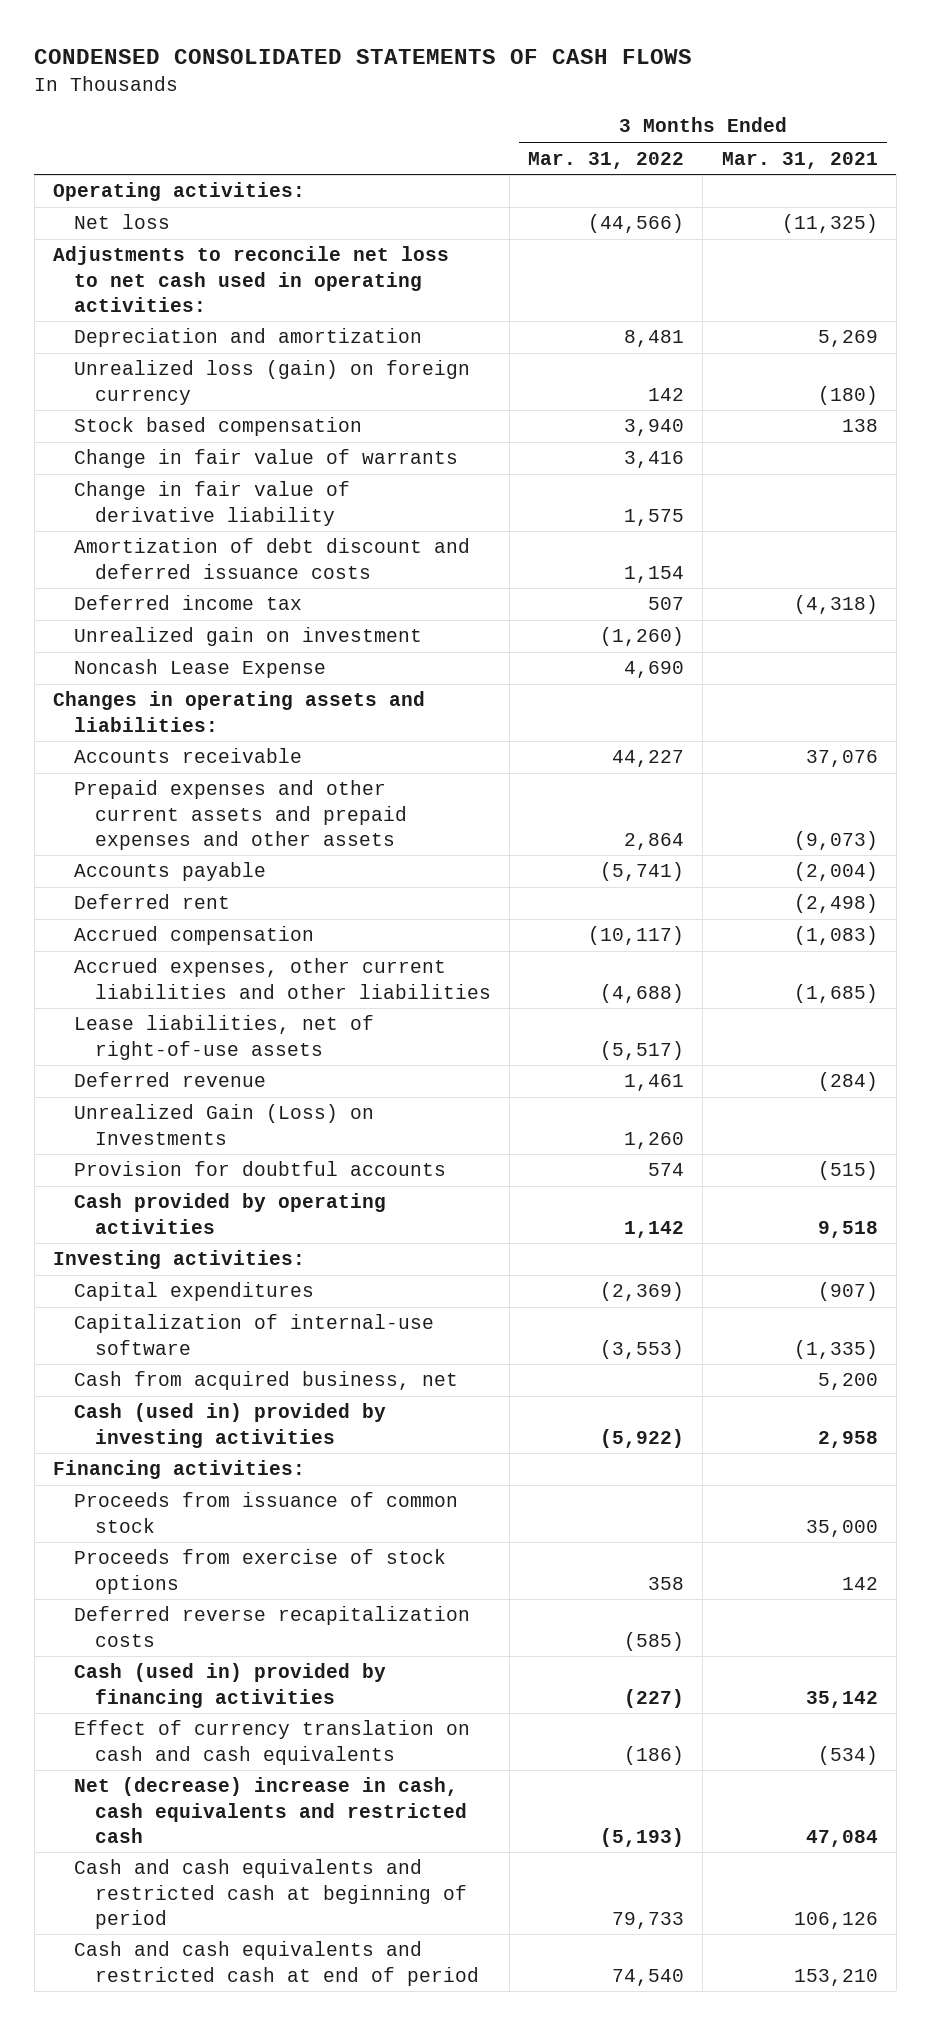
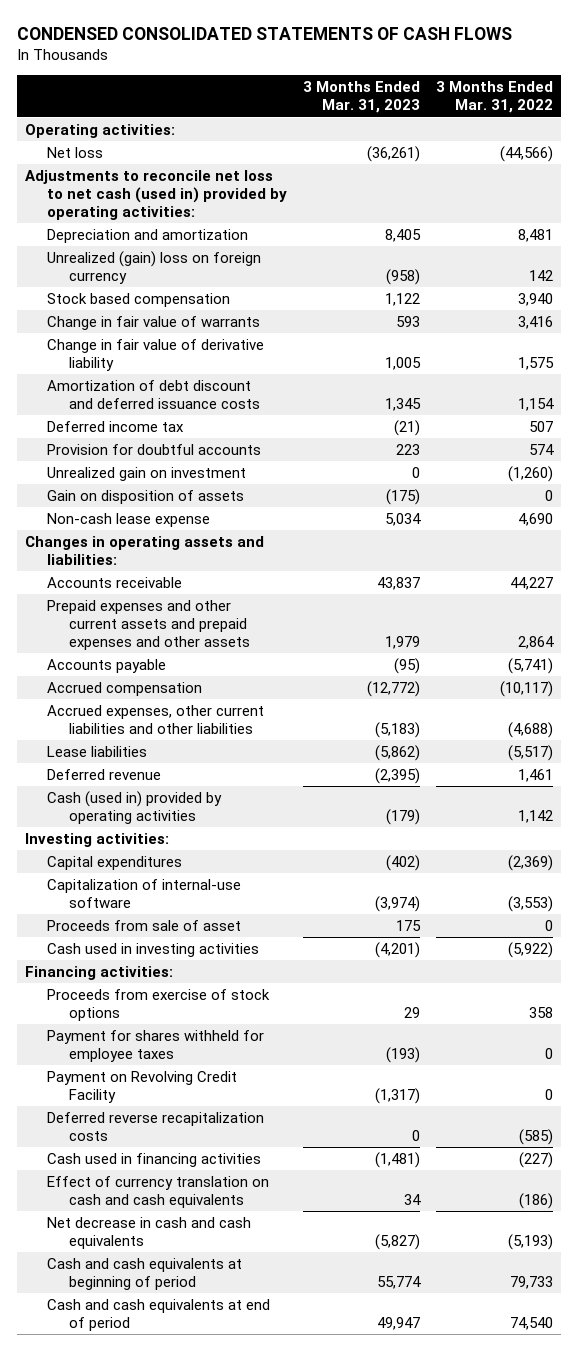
[721,151,878,169] Mar. 31, 2021 -> none
none -> [303,81,421,114] 3 Months Ended Mar. 31, 2023
[52,246,449,312] Adjustments to reconcile net loss to net cash used in operating activities: -> [24,170,287,220] Adjustments to reconcile net loss to net cash (used in) provided by operating activities:
[73,360,470,405] Unrealized loss (gain) on foreign currency -> [46,251,261,284] Unrealized (gain) loss on foreign currency
[73,1161,446,1177] Provision for doubtful accounts -> [46,444,261,456] Provision for doubtful accounts
none -> [46,490,244,505] Gain on disposition of assets
[73,659,326,679] Noncash Lease Expense -> [46,513,210,528] Non-cash lease expense
[73,894,230,910] Deferred rent -> none
[73,1015,374,1060] Lease liabilities, net of right-of-use assets -> [46,746,147,758] Lease liabilities
[73,1104,374,1145] Unrealized Gain (Loss) on Investments -> none
[73,1193,386,1234] Cash provided by operating activities -> [46,791,222,824] Cash (used in) provided by operating activities
[73,1371,458,1391] Cash from acquired business, net -> none
none -> [46,920,241,932] Proceeds from sale of asset
[73,1403,386,1448] Cash (used in) provided by investing activities -> [46,943,259,958] Cash used in investing activities
[73,1492,458,1533] Proceeds from issuance of common stock -> none
none -> [46,1030,264,1062] Payment for shares withheld for employee taxes
none -> [46,1071,237,1103] Payment on Revolving Credit Facility
[73,1663,386,1708] Cash (used in) provided by financing activities -> [46,1153,261,1168] Cash used in financing activities
[73,1777,467,1843] Net (decrease) increase in cash, cash equivalents and restricted cash -> [46,1217,251,1249] Net decrease in cash and cash equivalents
[73,1859,467,1929] Cash and cash equivalents and restricted cash at beginning of period -> [46,1258,242,1290] Cash and cash equivalents at beginning of period
[73,1941,479,1986] Cash and cash equivalents and restricted cash at end of period -> [46,1299,270,1331] Cash and cash equivalents at end of period

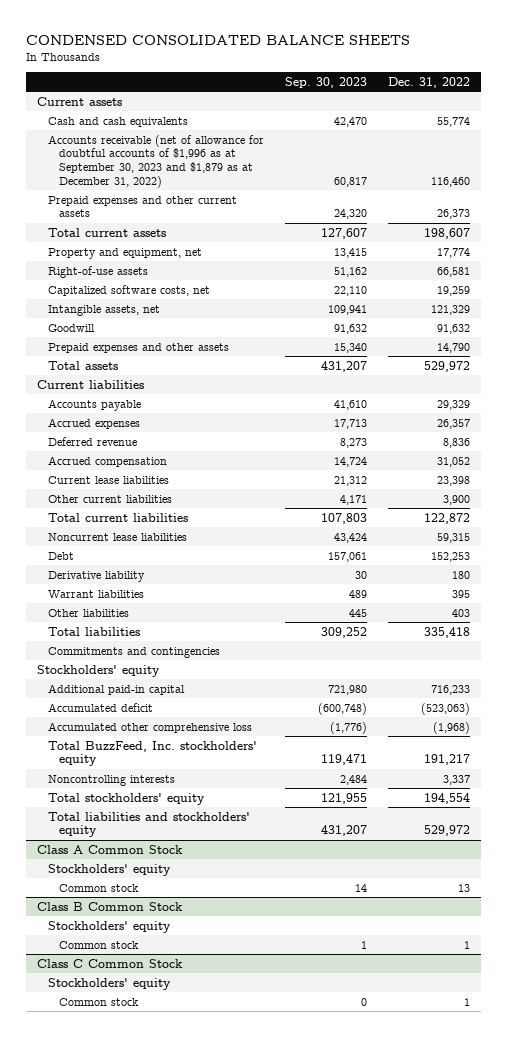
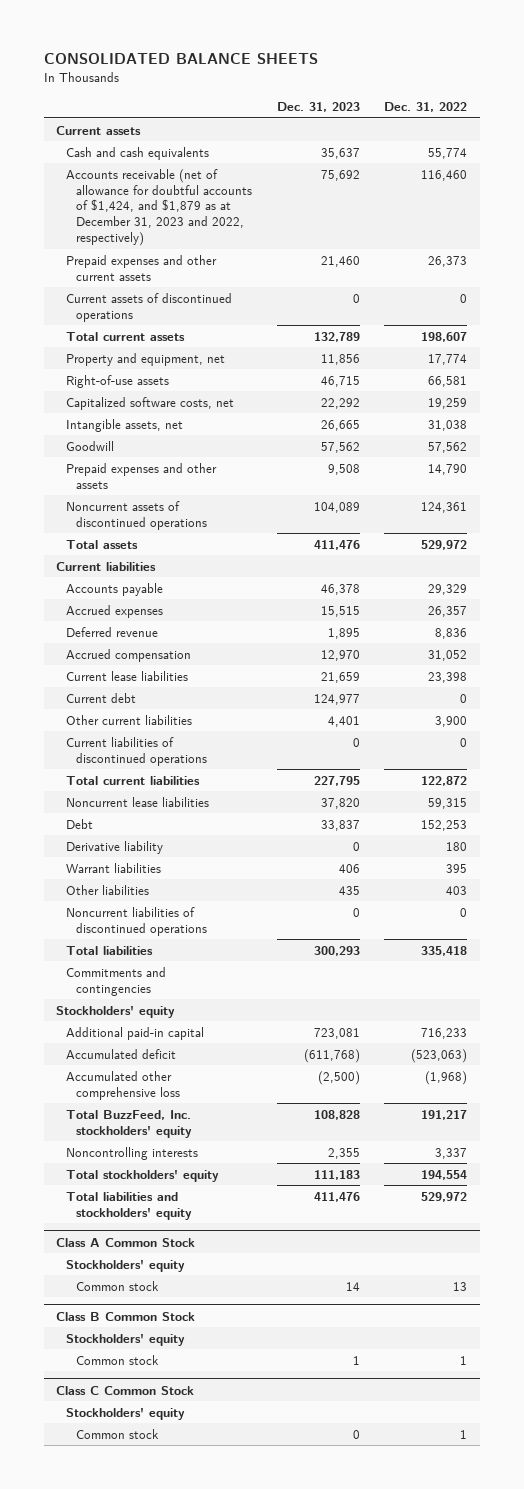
[26,34,411,45] CONDENSED CONSOLIDATED BALANCE SHEETS -> [43,53,318,65] CONSOLIDATED BALANCE SHEETS
[285,77,368,89] Sep. 30, 2023 -> none
none -> [276,102,360,113] Dec. 31, 2023
[47,134,264,188] Accounts receivable (net of allowance for doubtful accounts of $1,996 as at September 30, 2023 and $1,879 as at December 31, 2022) -> [66,168,253,247] Accounts receivable (net of allowance for doubtful accounts of $1,424, and $1,879 as at December 31, 2023 and 2022, respectively)
none -> [66,292,233,322] Current assets of discontinued operations
[431,304,471,315] 121,329 -> [428,419,468,431] 31,038
[437,323,471,334] 91,632 -> [428,441,468,453] 57,562
none -> [66,500,208,530] Noncurrent assets of discontinued operations
none -> [66,692,137,703] Current debt
none -> [66,736,208,766] Current liabilities of discontinued operations
none -> [66,906,208,936] Noncurrent liabilities of discontinued operations

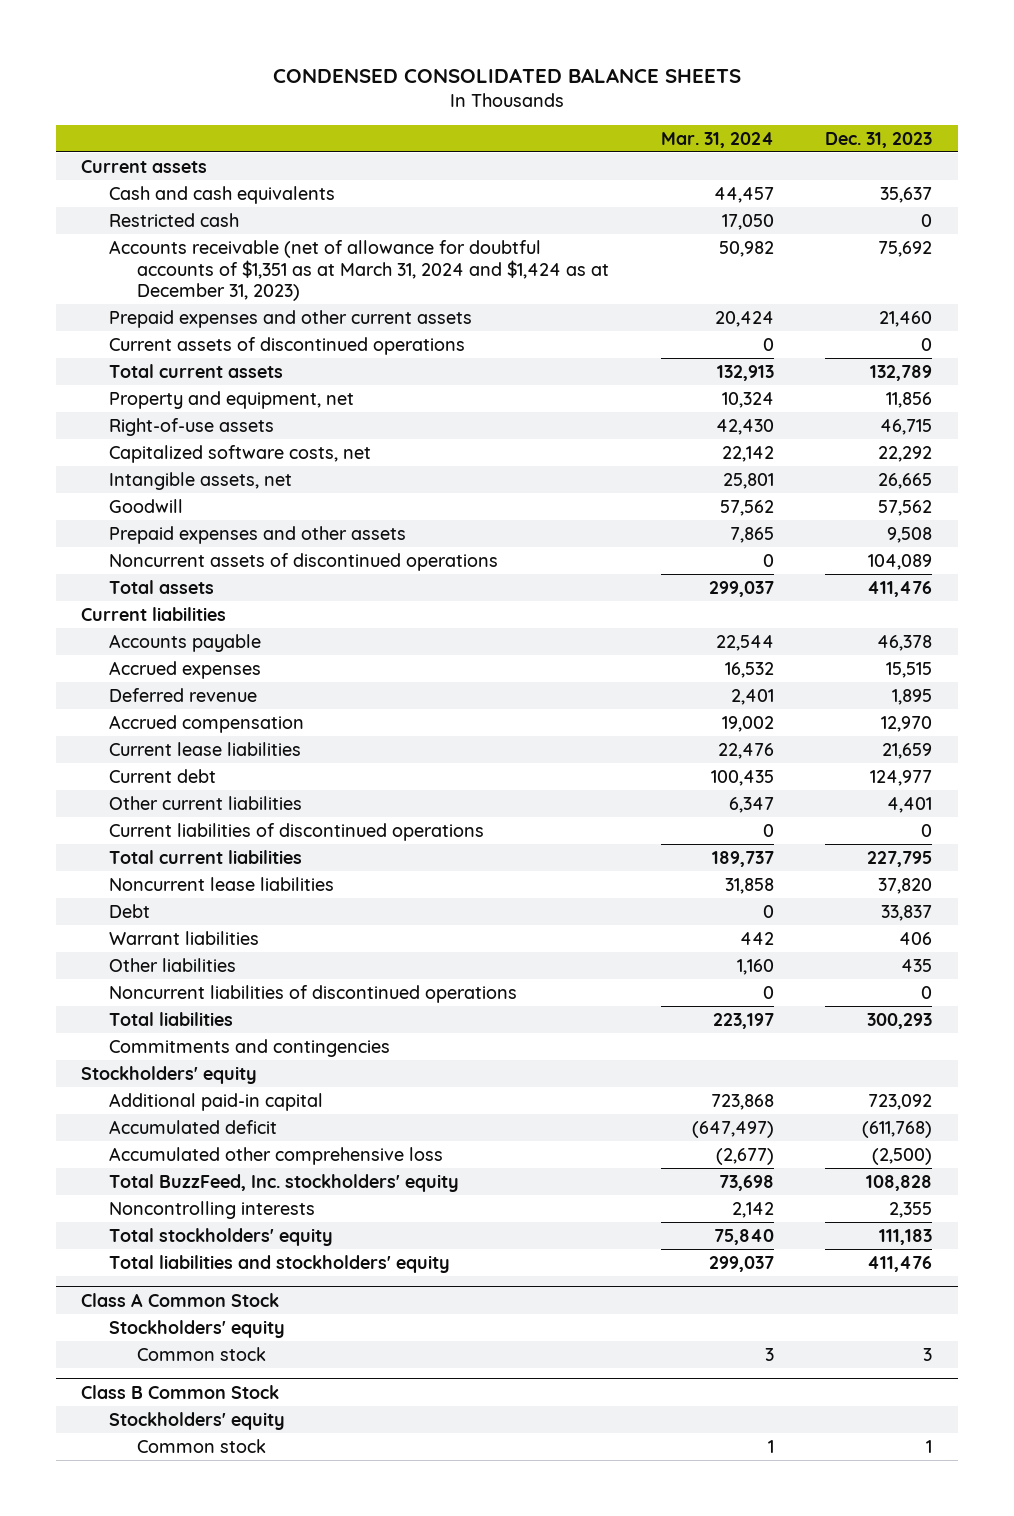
[43,53,318,65] CONSOLIDATED BALANCE SHEETS -> [272,68,741,84] CONDENSED CONSOLIDATED BALANCE SHEETS
[384,102,468,113] Dec. 31, 2022 -> none
none -> [660,131,774,148] Mar. 31, 2024
none -> [109,212,240,227] Restricted cash
[66,168,253,247] Accounts receivable (net of allowance for doubtful accounts of $1,424, and $1,879 as at December 31, 2023 and 2022, respectively) -> [109,239,610,302] Accounts receivable (net of allowance for doubtful accounts of $1,351 as at March 31, 2024 and $1,424 as at December 31, 2023)
[66,840,164,854] Derivative liability -> none
[313,1027,360,1039] 723,081 -> [868,1093,933,1110] 723,092
[345,1281,360,1291] 14 -> [923,1347,933,1361] 3
[56,1385,195,1395] Class C Common Stock -> none
[66,1407,186,1420] Stockholders' equity -> none
[76,1428,160,1439] Common stock -> none

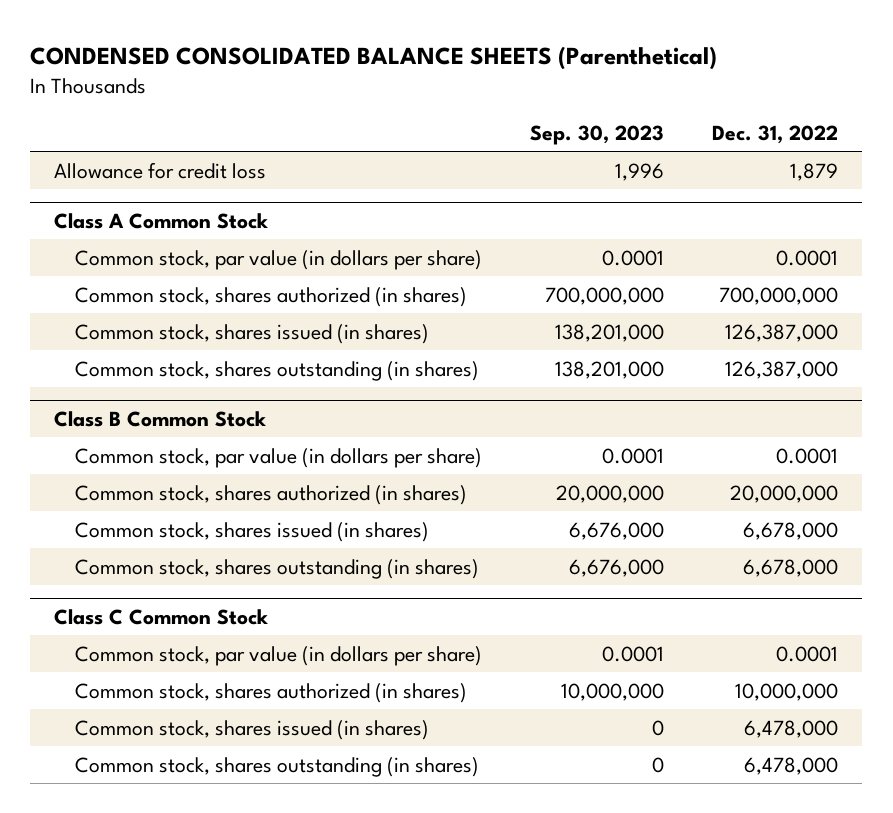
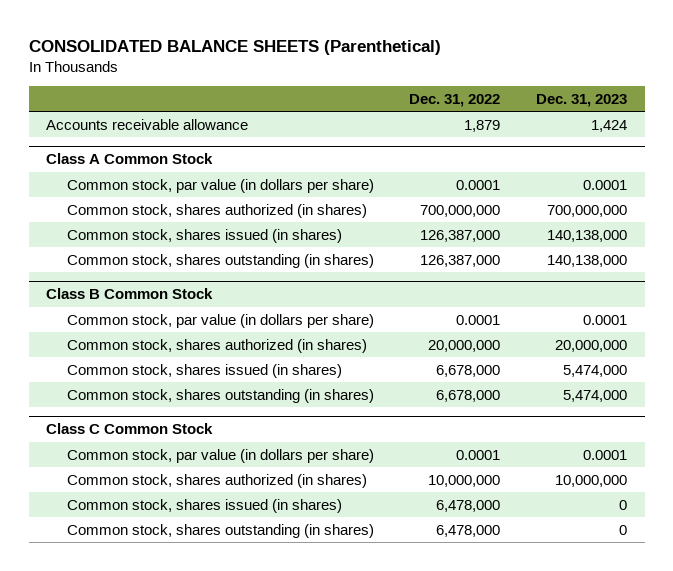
[30,45,718,70] CONDENSED CONSOLIDATED BALANCE SHEETS (Parenthetical) -> [28,39,441,55] CONSOLIDATED BALANCE SHEETS (Parenthetical)
[530,124,665,145] Sep. 30, 2023 -> none
none -> [536,93,628,107] Dec. 31, 2023
[54,161,267,179] Allowance for credit loss -> [46,118,249,130] Accounts receivable allowance

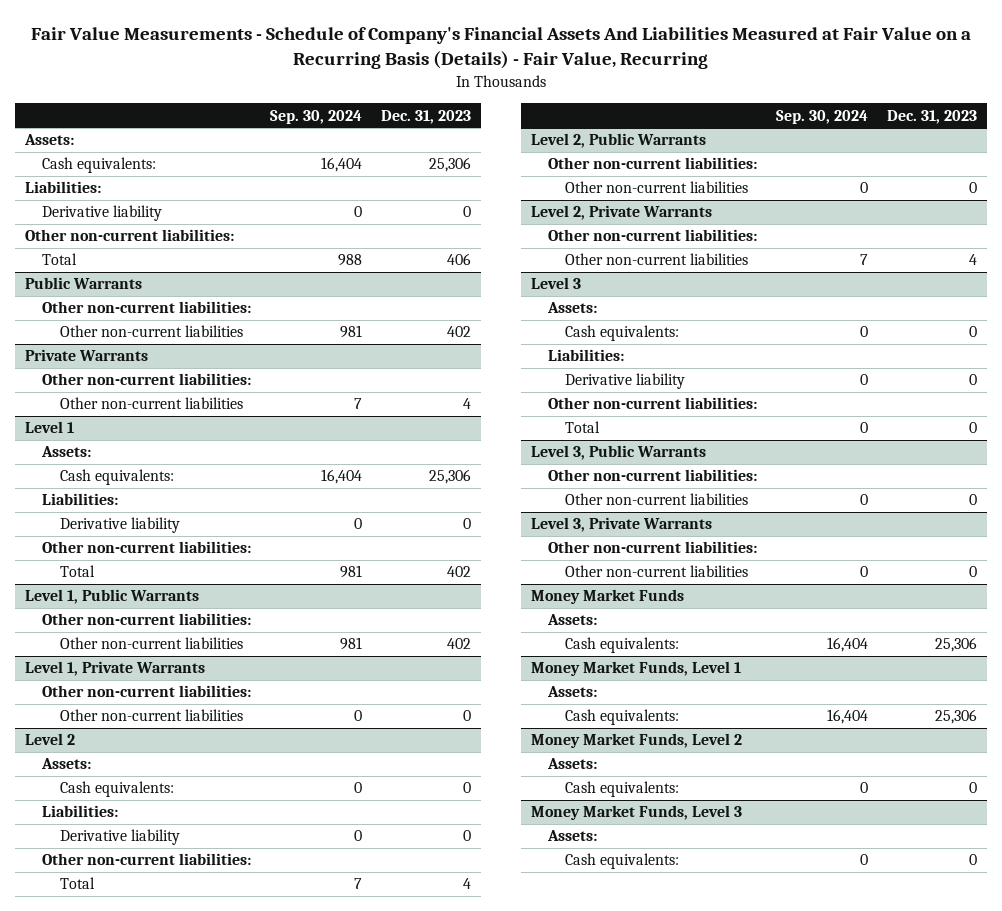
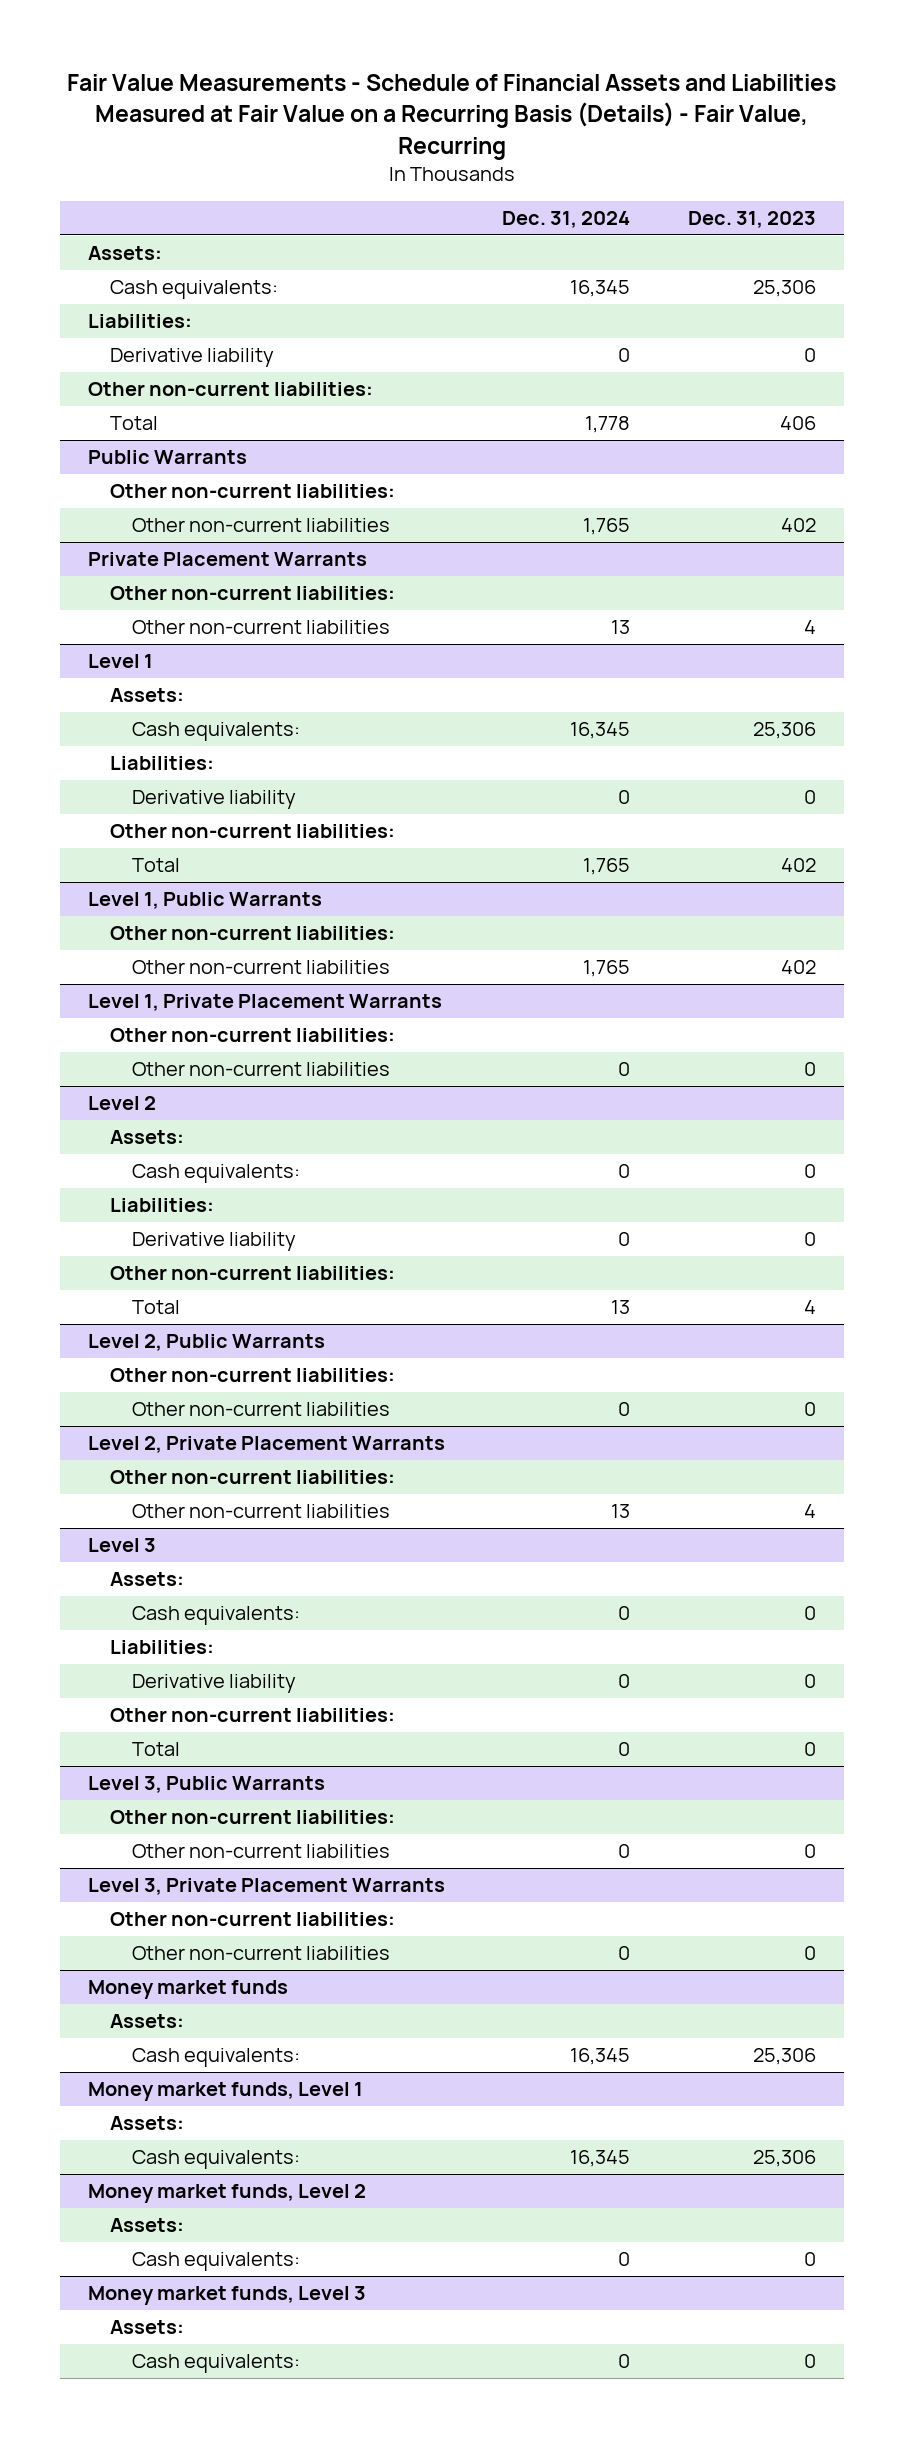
[31,27,972,70] Fair Value Measurements - Schedule of Company's Financial Assets And Liabilities Measured at Fair Value on a Recurring Basis (Details) - Fair Value, Recurring -> [66,73,836,160] Fair Value Measurements - Schedule of Financial Assets and Liabilities Measured at Fair Value on a Recurring Basis (Details) - Fair Value, Recurring
[270,109,363,124] Sep. 30, 2024 -> none
none -> [502,211,631,229] Dec. 31, 2024
[24,349,148,362] Private Warrants -> [88,552,368,567] Private Placement Warrants
[24,661,205,677] Level 1, Private Warrants -> [88,994,443,1012] Level 1, Private Placement Warrants
[530,205,712,221] Level 2, Private Warrants -> [88,1436,446,1454] Level 2, Private Placement Warrants
[530,517,712,533] Level 3, Private Warrants -> [88,1878,446,1896] Level 3, Private Placement Warrants
[530,589,684,605] Money Market Funds -> [88,1980,289,2000] Money market funds
[530,661,741,677] Money Market Funds, Level 1 -> [88,2082,364,2102] Money market funds, Level 1
[530,733,742,749] Money Market Funds, Level 2 -> [88,2184,367,2204] Money market funds, Level 2
[530,805,742,821] Money Market Funds, Level 3 -> [88,2286,367,2306] Money market funds, Level 3

